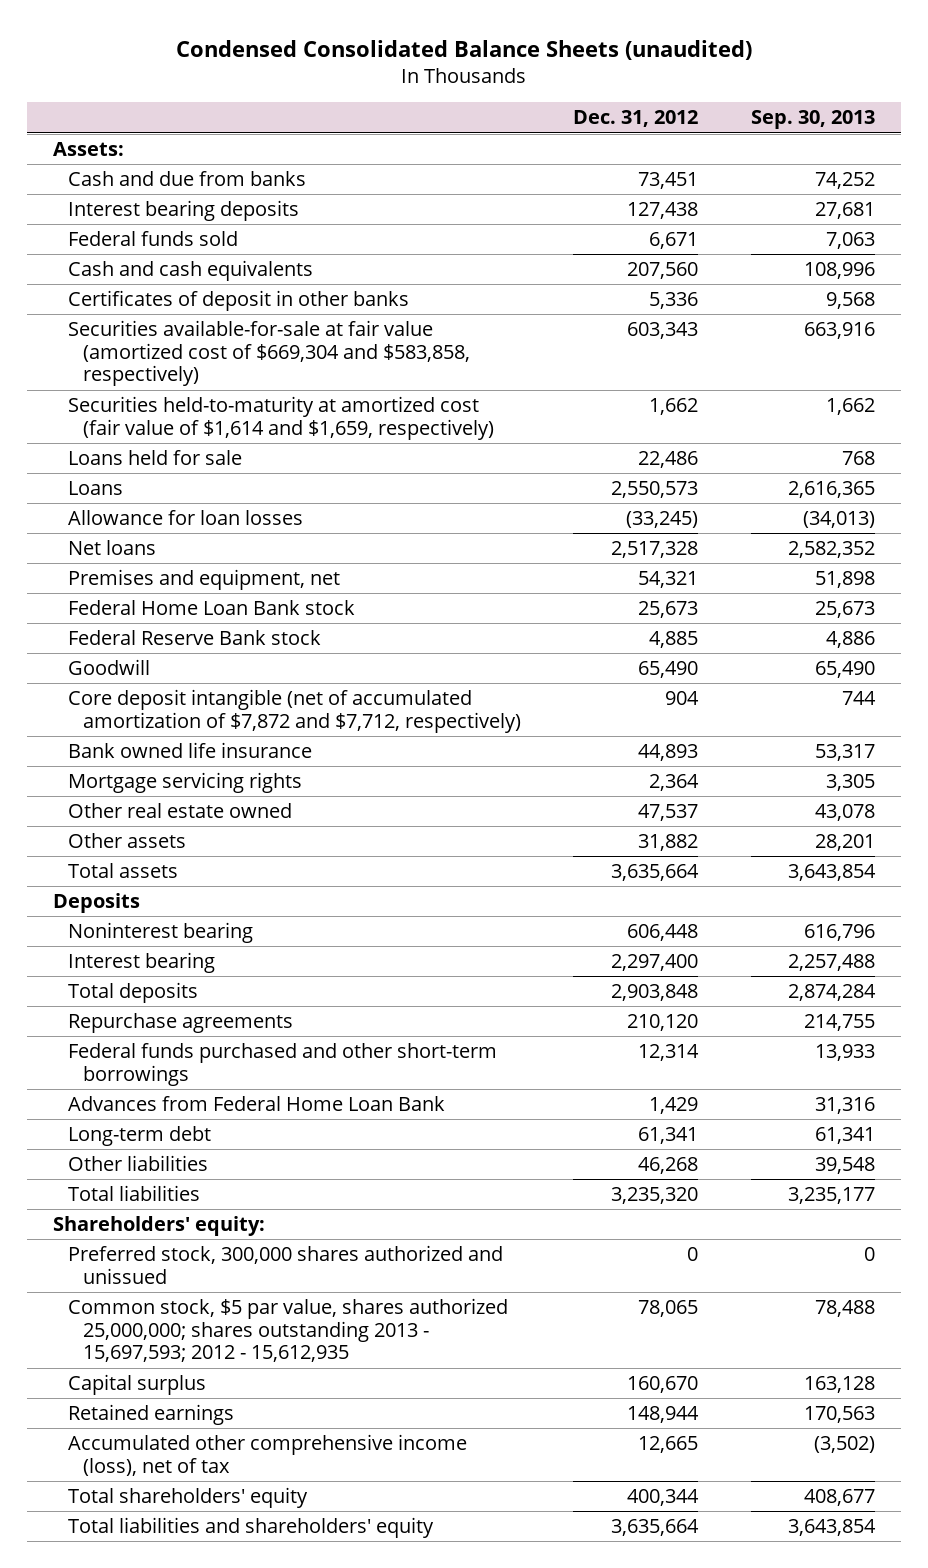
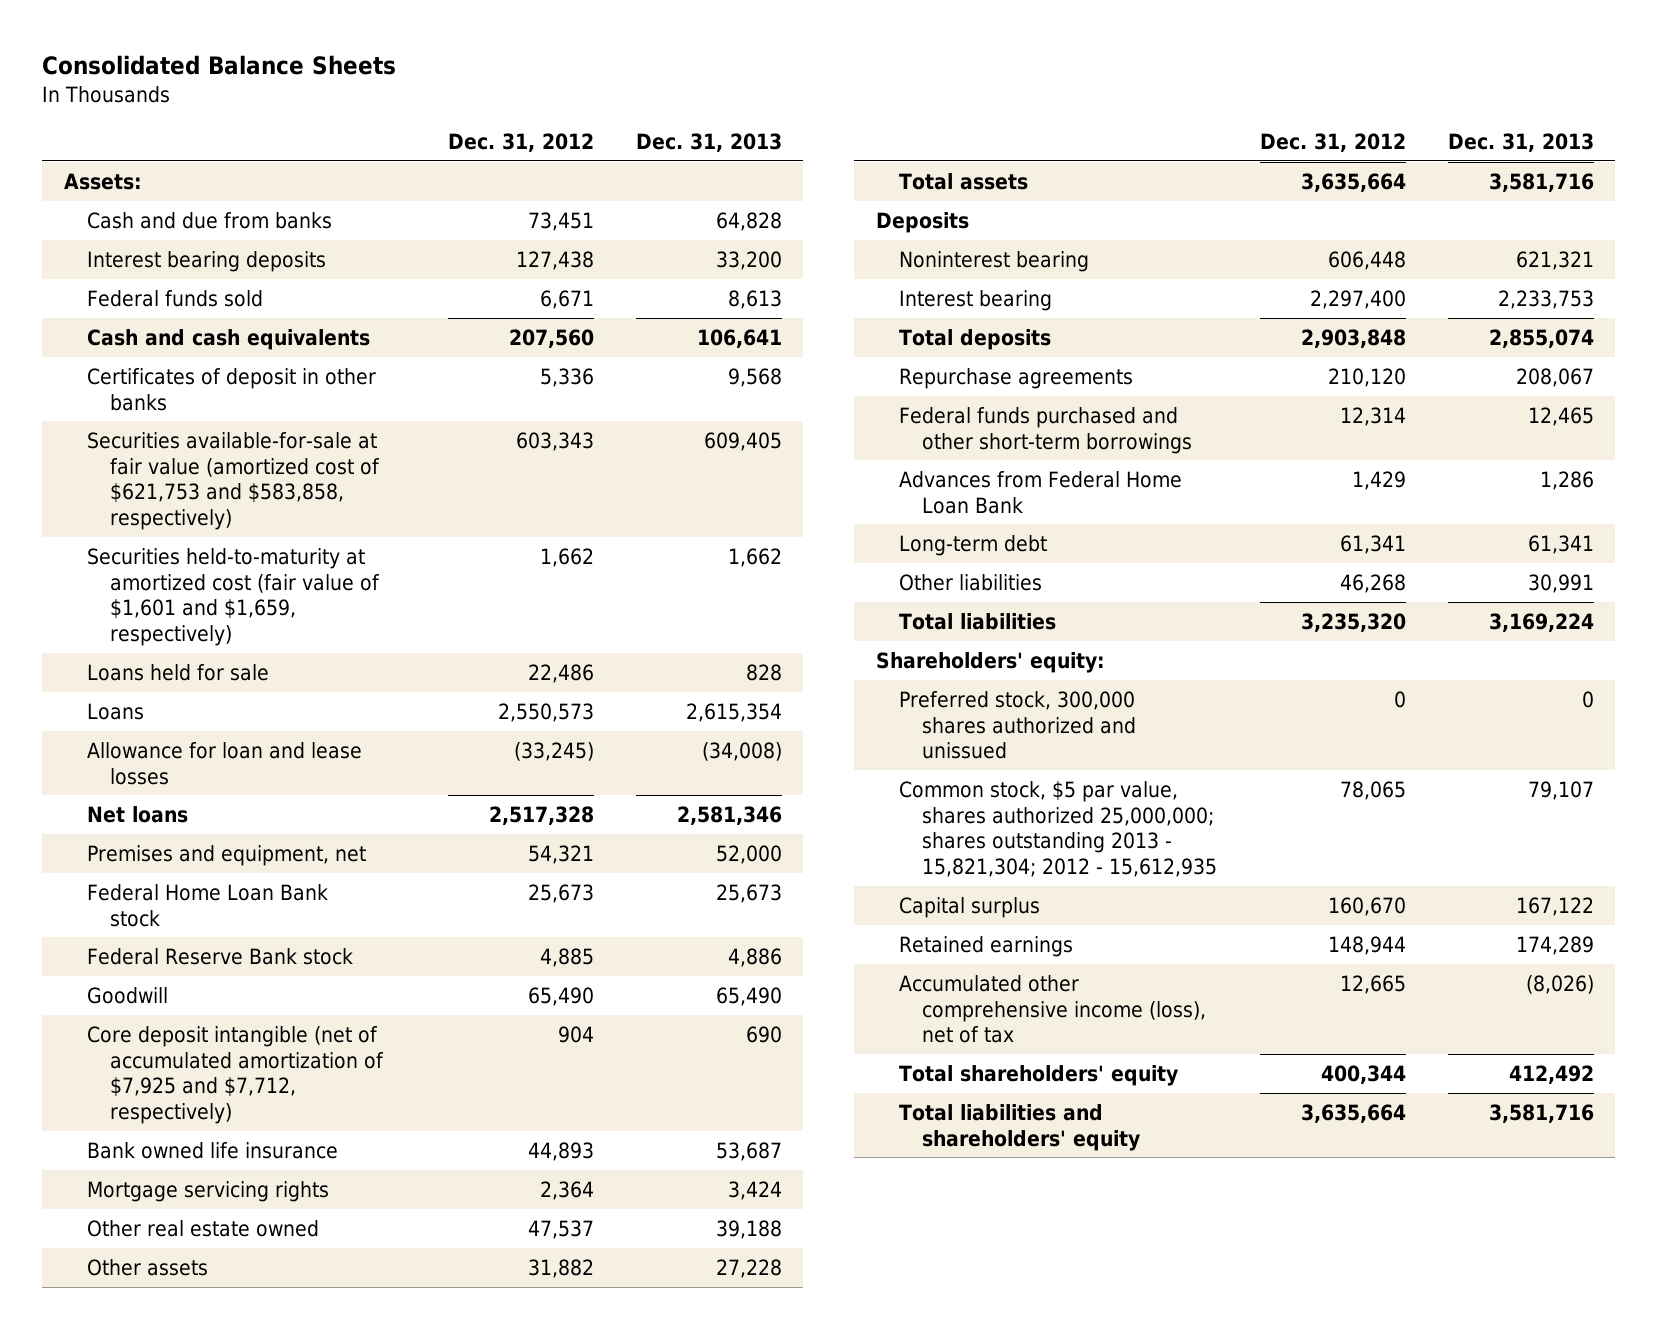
[176,40,753,61] Condensed Consolidated Balance Sheets (unaudited) -> [42,55,397,76] Consolidated Balance Sheets
[750,110,875,130] Sep. 30, 2013 -> none
none -> [636,132,783,152] Dec. 31, 2013
[68,320,470,387] Securities available-for-sale at fair value (amortized cost of $669,304 and $583,858, respectively) -> [86,431,381,530] Securities available-for-sale at fair value (amortized cost of $621,753 and $583,858, respectively)
[68,396,494,440] Securities held-to-maturity at amortized cost (fair value of $1,614 and $1,659, respectively) -> [86,547,381,646] Securities held-to-maturity at amortized cost (fair value of $1,601 and $1,659, respectively)
[68,510,304,526] Allowance for loan losses -> [86,741,362,785] Allowance for loan and lease losses
[68,689,521,733] Core deposit intangible (net of accumulated amortization of $7,872 and $7,712, respectively) -> [86,1025,385,1124] Core deposit intangible (net of accumulated amortization of $7,925 and $7,712, respectively)
[68,1298,509,1363] Common stock, $5 par value, shares authorized 25,000,000; shares outstanding 2013 - 15,697,593; 2012 - 15,612,935 -> [898,780,1218,877] Common stock, $5 par value, shares authorized 25,000,000; shares outstanding 2013 - 15,821,304; 2012 - 15,612,935

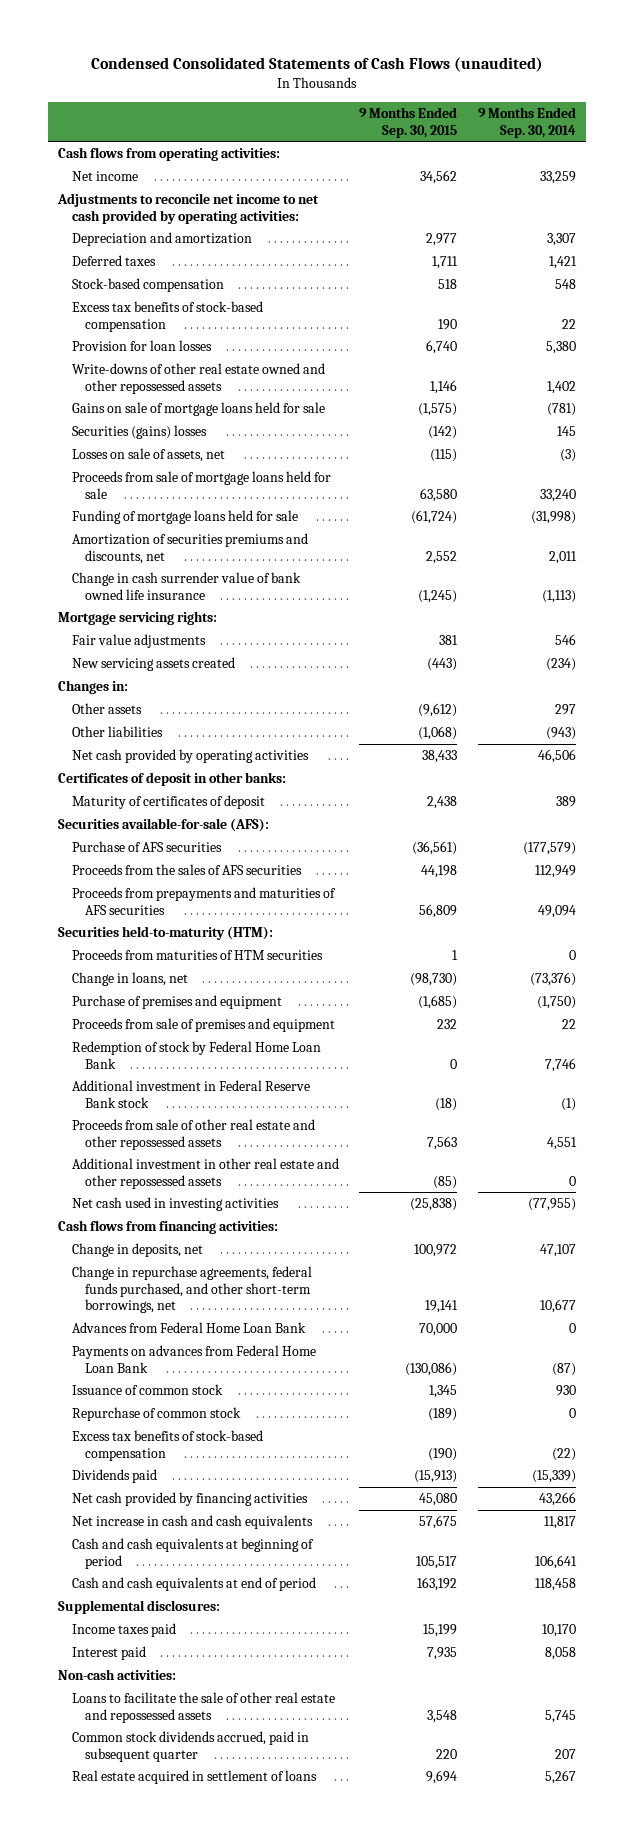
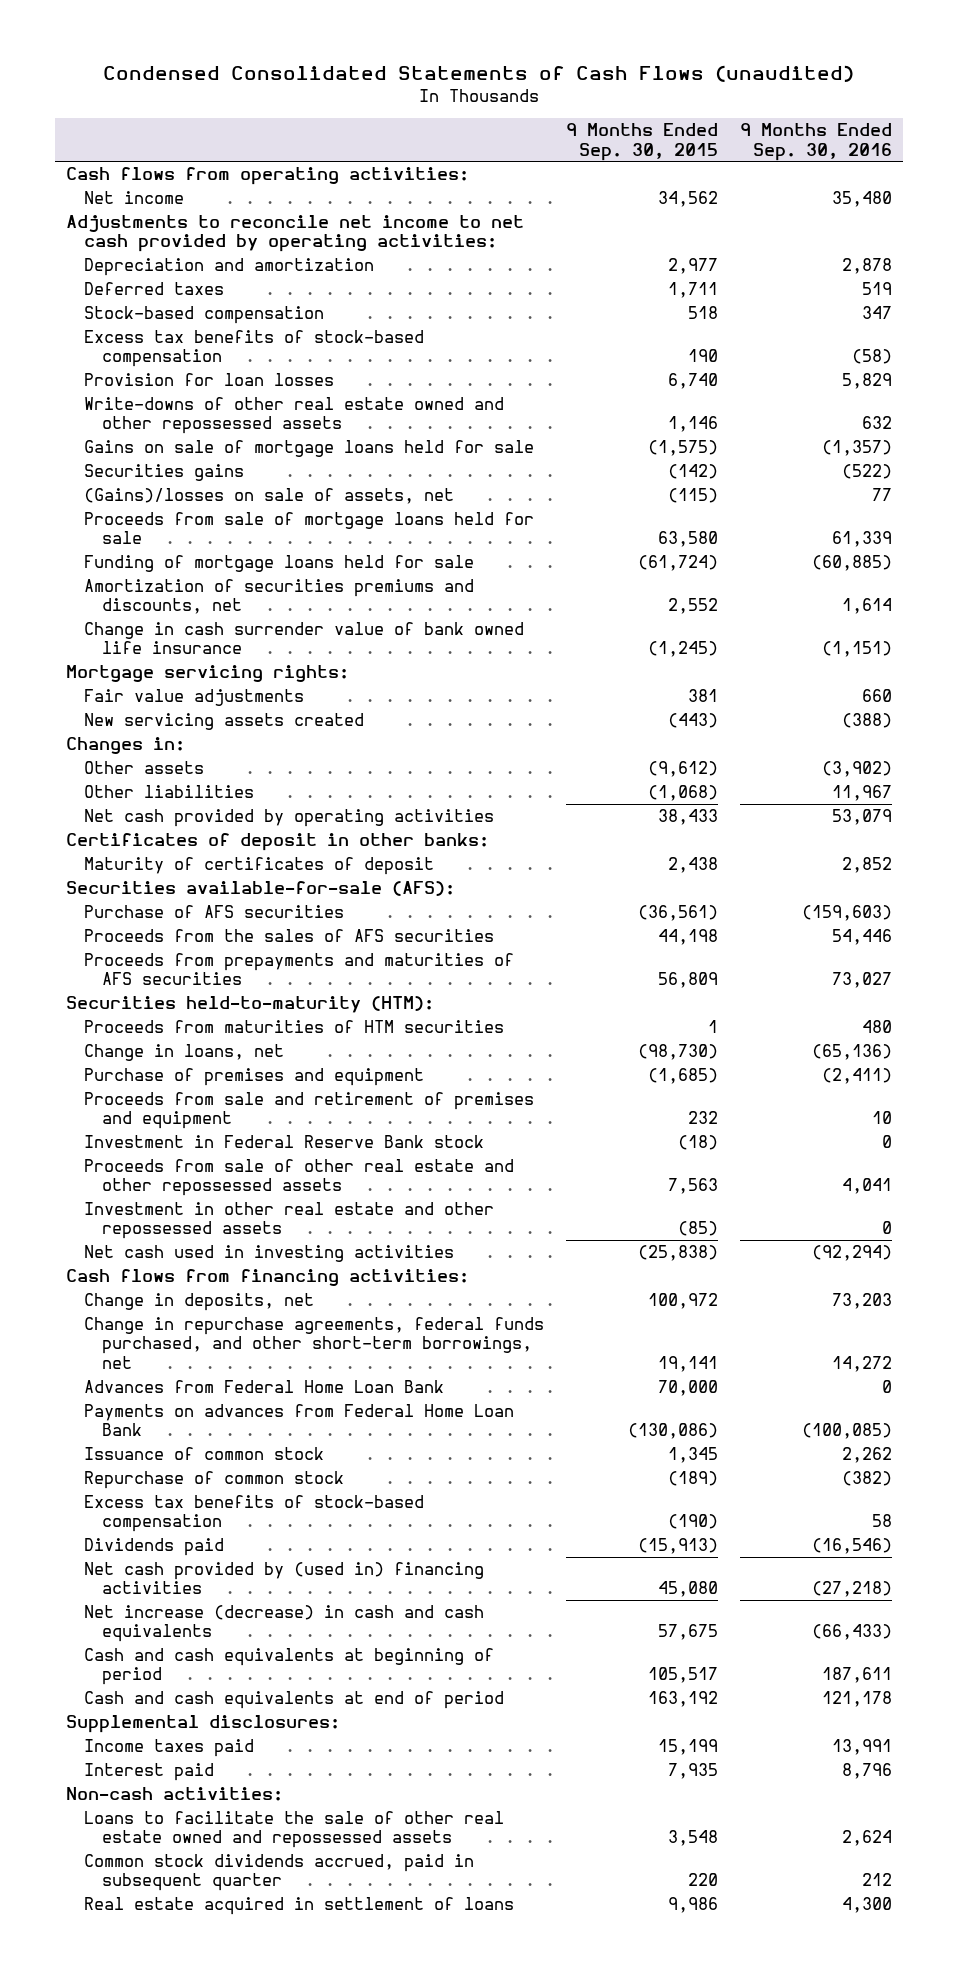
[477,107,576,138] 9 Months Ended Sep. 30, 2014 -> none
none -> [740,123,893,161] 9 Months Ended Sep. 30, 2016
[71,425,207,440] Securities (gains) losses -> [83,464,244,482] Securities gains
[71,448,225,463] Losses on sale of assets, net -> [83,488,454,505] (Gains)/losses on sale of assets, net
[71,1041,321,1069] Redemption of stock by Federal Home Loan Bank -> none
[71,1018,335,1033] Proceeds from sale of premises and equipment -> [83,1092,534,1130] Proceeds from sale and retirement of premises and equipment
[71,1080,310,1108] Additional investment in Federal Reserve Bank stock -> [83,1135,484,1149] Investment in Federal Reserve Bank stock
[71,1158,339,1189] Additional investment in other real estate and other repossessed assets -> [83,1202,494,1240] Investment in other real estate and other repossessed assets
[71,1492,308,1507] Net cash provided by financing activities -> [83,1562,484,1595] Net cash provided by (used in) financing activities
[71,1515,313,1530] Net increase in cash and cash equivalents -> [83,1605,484,1643] Net increase (decrease) in cash and cash equivalents
[71,1692,335,1723] Loans to facilitate the sale of other real estate and repossessed assets -> [83,1811,504,1849] Loans to facilitate the sale of other real estate owned and repossessed assets
[426,1770,458,1785] 9,694 -> [668,1897,719,1914] 9,986

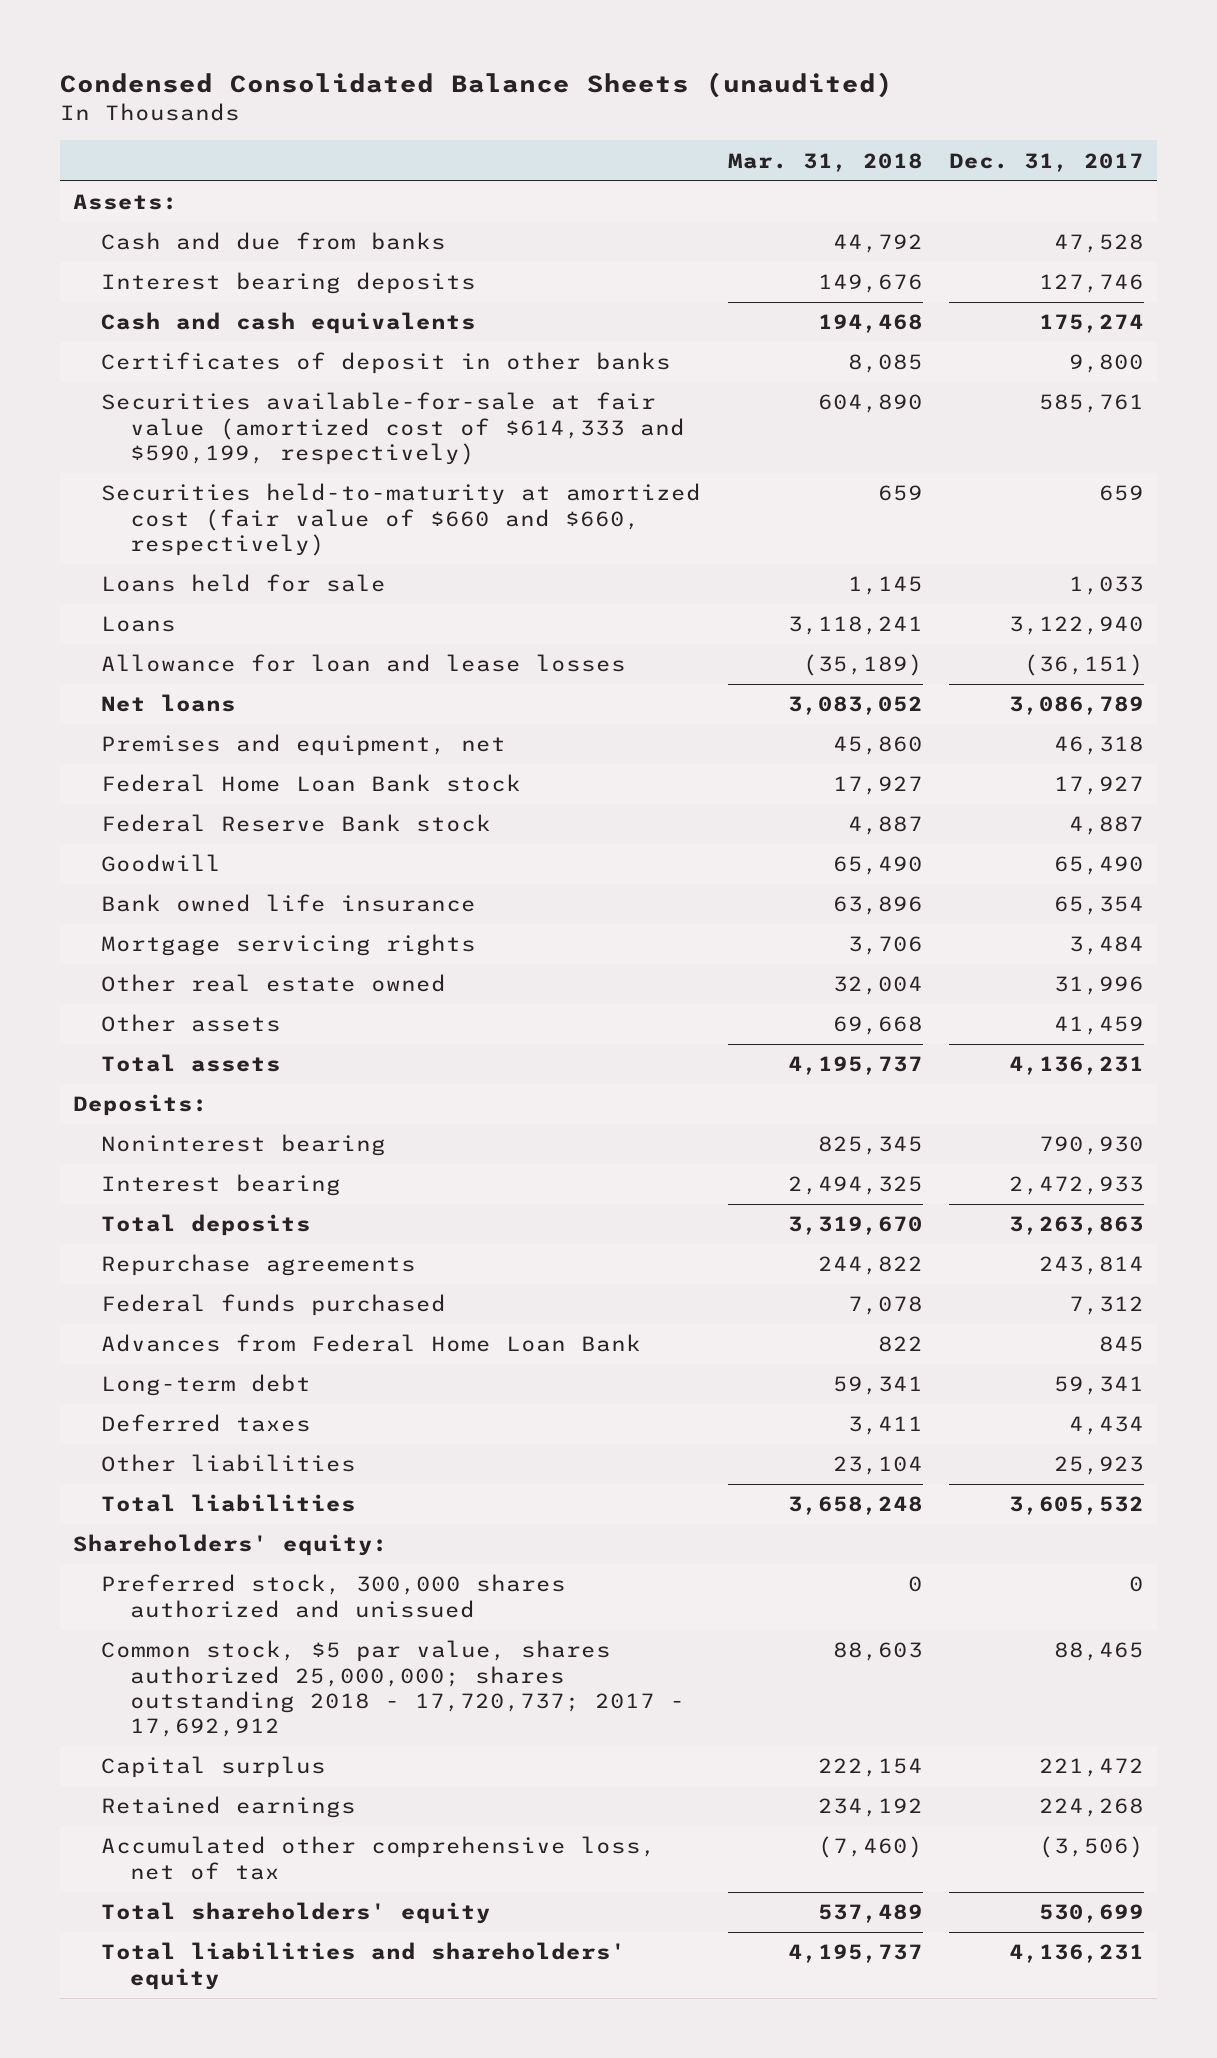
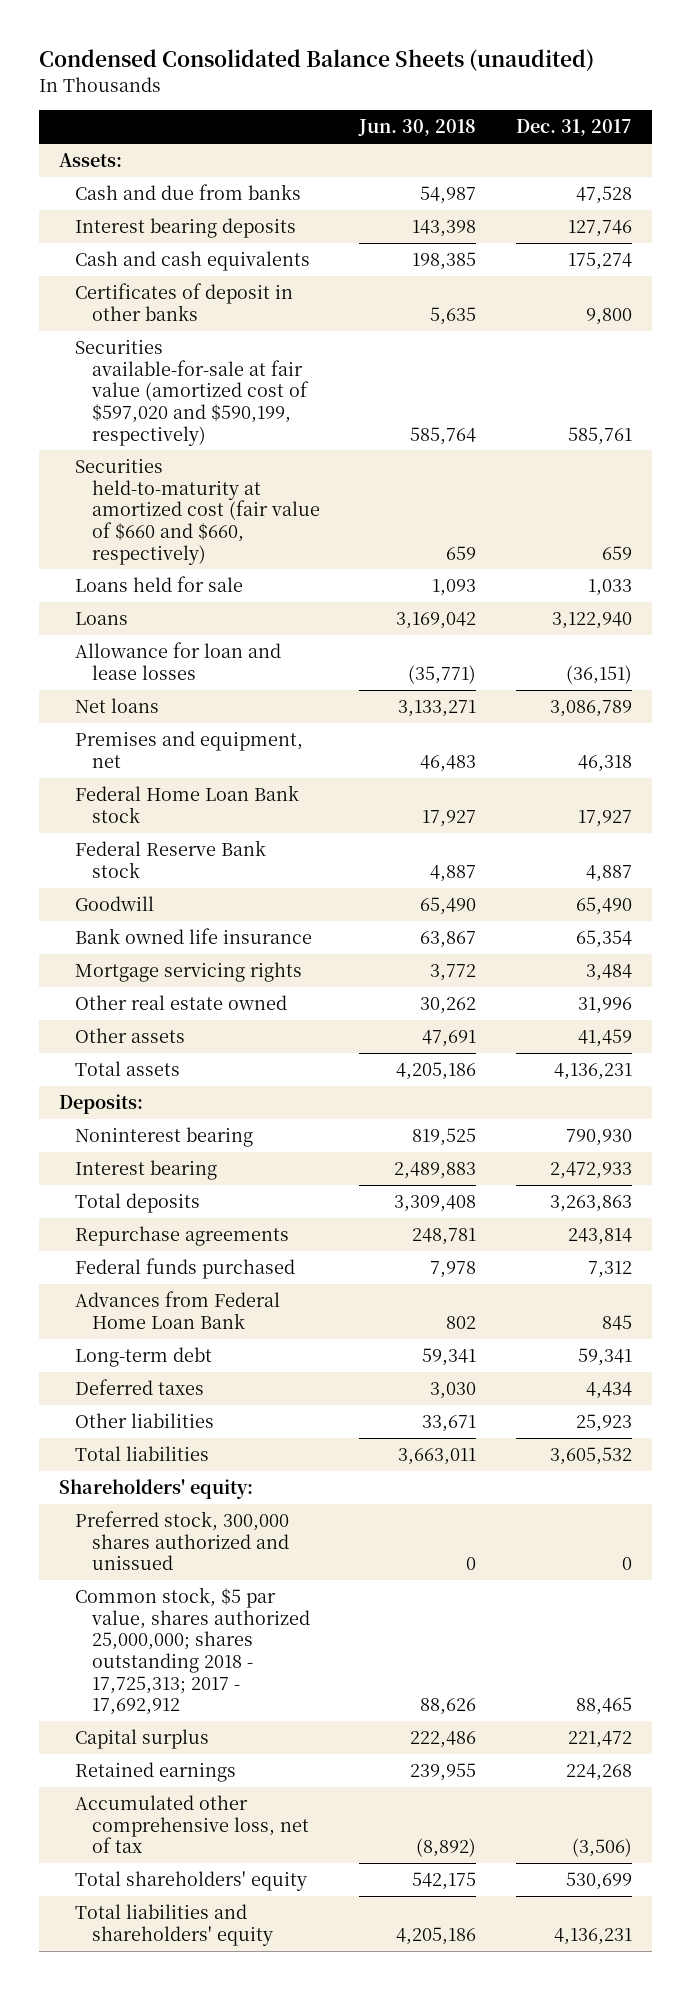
[727,152,923,172] Mar. 31, 2018 -> none
none -> [358,119,477,137] Jun. 30, 2018
[101,392,685,465] Securities available-for-sale at fair value (amortized cost of $614,333 and $590,199, respectively) -> [75,339,309,446] Securities available-for-sale at fair value (amortized cost of $597,020 and $590,199, respectively)
[101,1640,685,1738] Common stock, $5 par value, shares authorized 25,000,000; shares outstanding 2018 - 17,720,737; 2017 - 17,692,912 -> [75,1587,310,1716] Common stock, $5 par value, shares authorized 25,000,000; shares outstanding 2018 - 17,725,313; 2017 - 17,692,912

